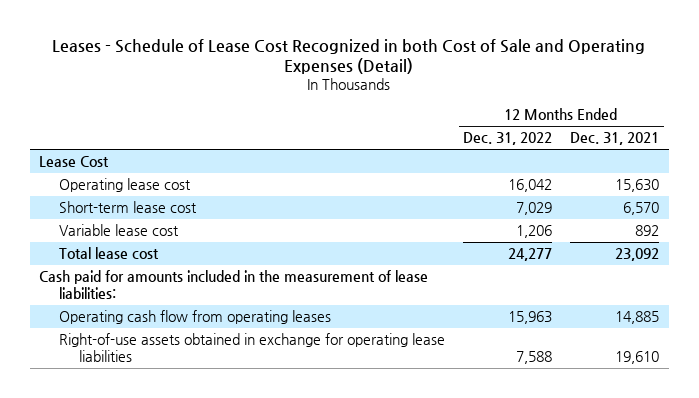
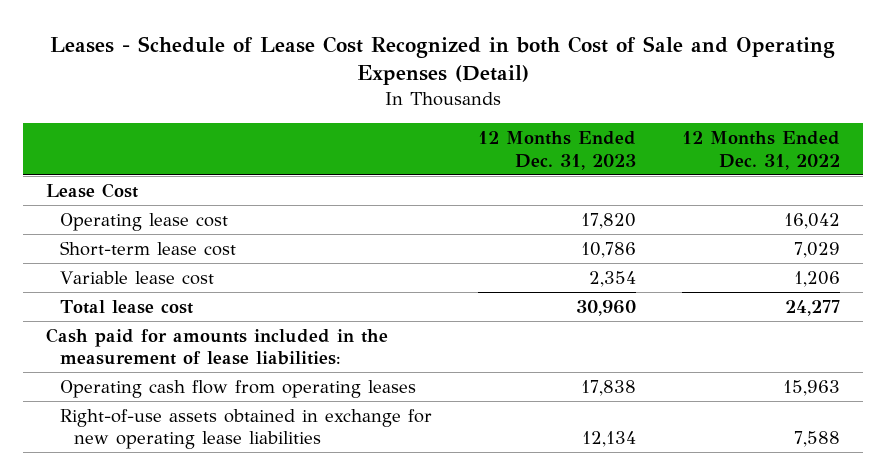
[570,132,660,146] Dec. 31, 2021 -> none
none -> [477,131,636,170] 12 Months Ended Dec. 31, 2023
[59,333,446,362] Right-of-use assets obtained in exchange for operating lease liabilities -> [60,408,433,450] Right-of-use assets obtained in exchange for new operating lease liabilities

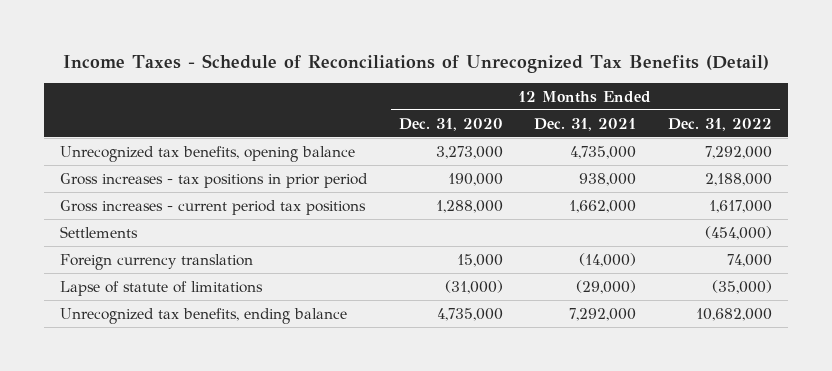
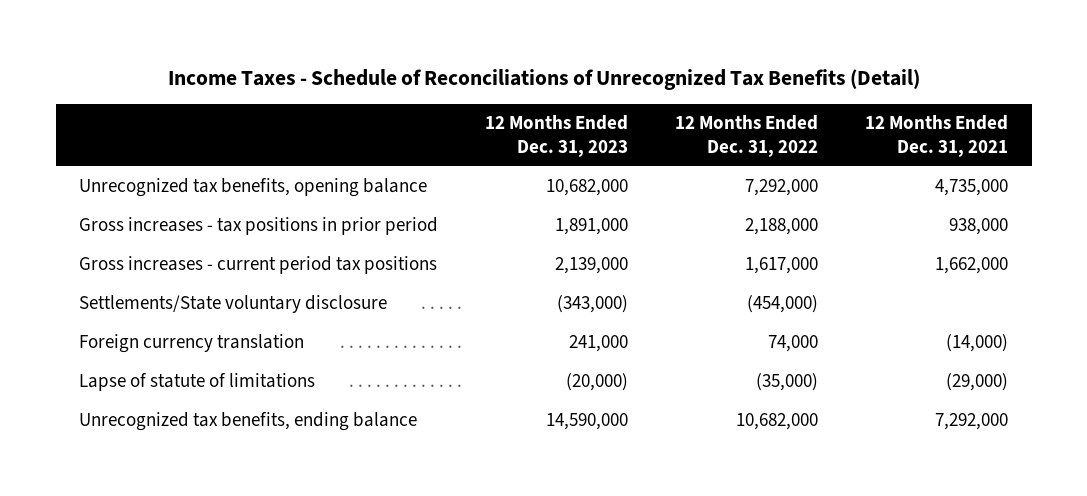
[398,117,503,131] Dec. 31, 2020 -> none
none -> [485,115,629,157] 12 Months Ended Dec. 31, 2023
[59,225,138,238] Settlements -> [79,295,388,314] Settlements/State voluntary disclosure

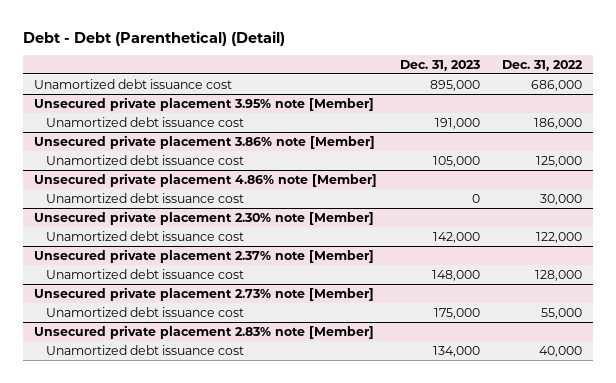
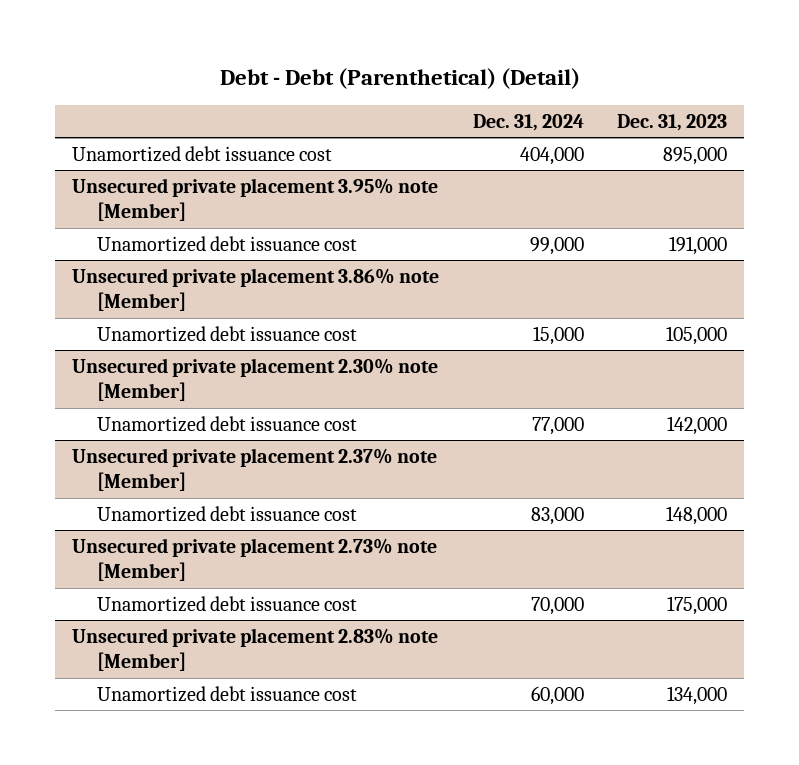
[501,59,583,71] Dec. 31, 2022 -> none
none -> [472,113,584,131] Dec. 31, 2024
[34,172,378,187] Unsecured private placement 4.86% note [Member] -> none
[46,192,245,203] Unamortized debt issuance cost -> none

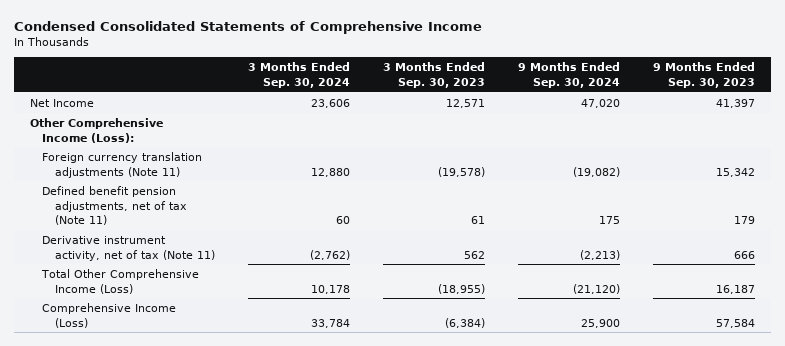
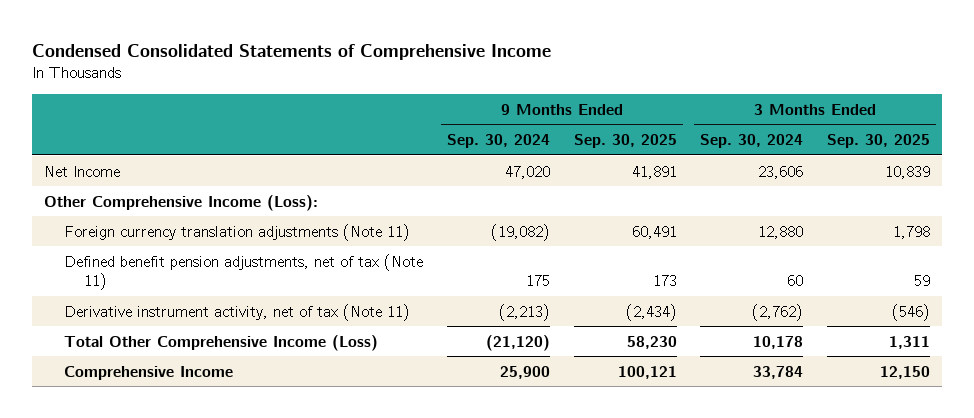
[382,62,485,88] 3 Months Ended Sep. 30, 2023 -> none
[652,62,755,88] 9 Months Ended Sep. 30, 2023 -> none
none -> [573,134,677,149] Sep. 30, 2025
none -> [827,134,931,149] Sep. 30, 2025
[42,303,177,328] Comprehensive Income (Loss) -> [64,365,234,380] Comprehensive Income

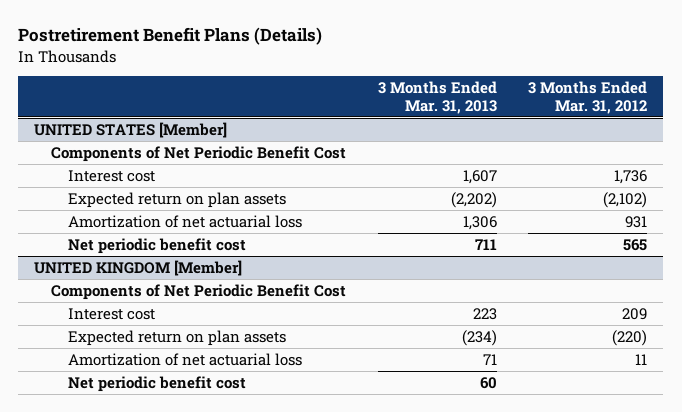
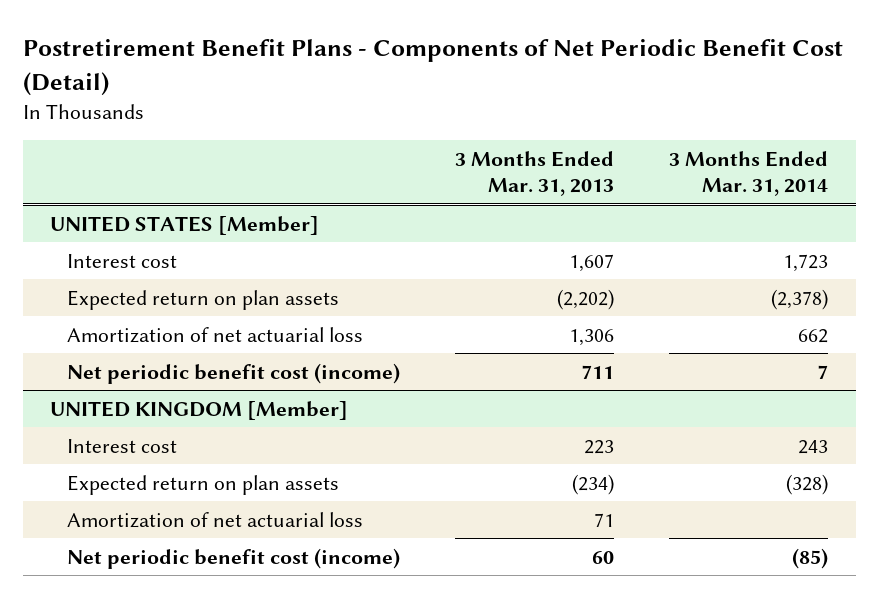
[18,27,323,46] Postretirement Benefit Plans (Details) -> [22,39,843,96] Postretirement Benefit Plans - Components of Net Periodic Benefit Cost (Detail)
[528,81,648,114] 3 Months Ended Mar. 31, 2012 -> none
none -> [669,150,829,197] 3 Months Ended Mar. 31, 2014
[51,145,347,162] Components of Net Periodic Benefit Cost -> none
[68,237,247,254] Net periodic benefit cost -> [66,362,400,384] Net periodic benefit cost (income)
[51,283,347,300] Components of Net Periodic Benefit Cost -> none
[68,375,247,392] Net periodic benefit cost -> [66,547,400,569] Net periodic benefit cost (income)

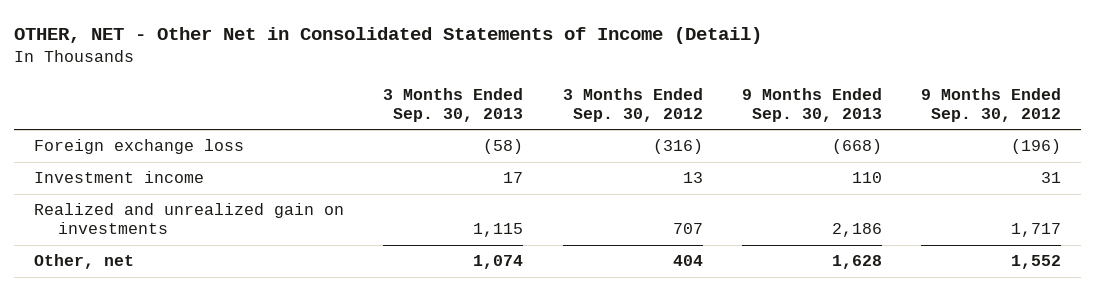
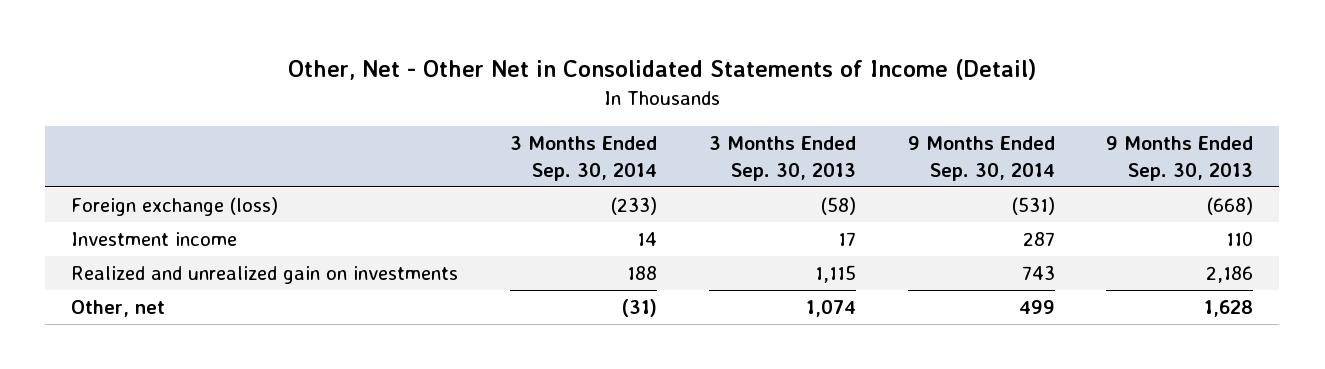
[14,26,763,44] OTHER, NET - Other Net in Consolidated Statements of Income (Detail) -> [288,59,1037,81] Other, Net - Other Net in Consolidated Statements of Income (Detail)
[562,87,703,122] 3 Months Ended Sep. 30, 2012 -> none
[921,87,1062,122] 9 Months Ended Sep. 30, 2012 -> none
none -> [510,136,658,181] 3 Months Ended Sep. 30, 2014
none -> [907,136,1055,181] 9 Months Ended Sep. 30, 2014
[33,139,244,155] Foreign exchange loss -> [71,197,279,217] Foreign exchange (loss)

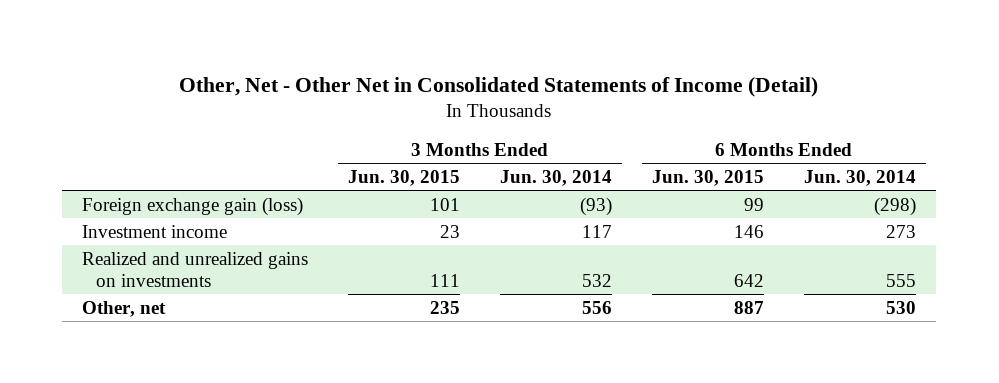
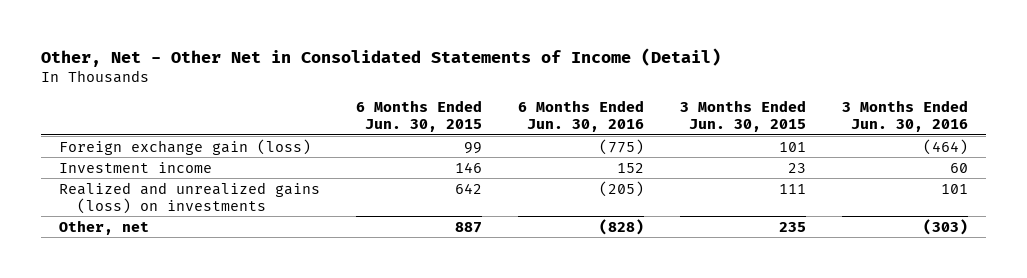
[500,169,613,186] Jun. 30, 2014 -> none
[804,169,917,186] Jun. 30, 2014 -> none
none -> [517,100,644,133] 6 Months Ended Jun. 30, 2016
none -> [842,100,969,133] 3 Months Ended Jun. 30, 2016
[82,251,309,287] Realized and unrealized gains on investments -> [58,181,320,214] Realized and unrealized gains (loss) on investments

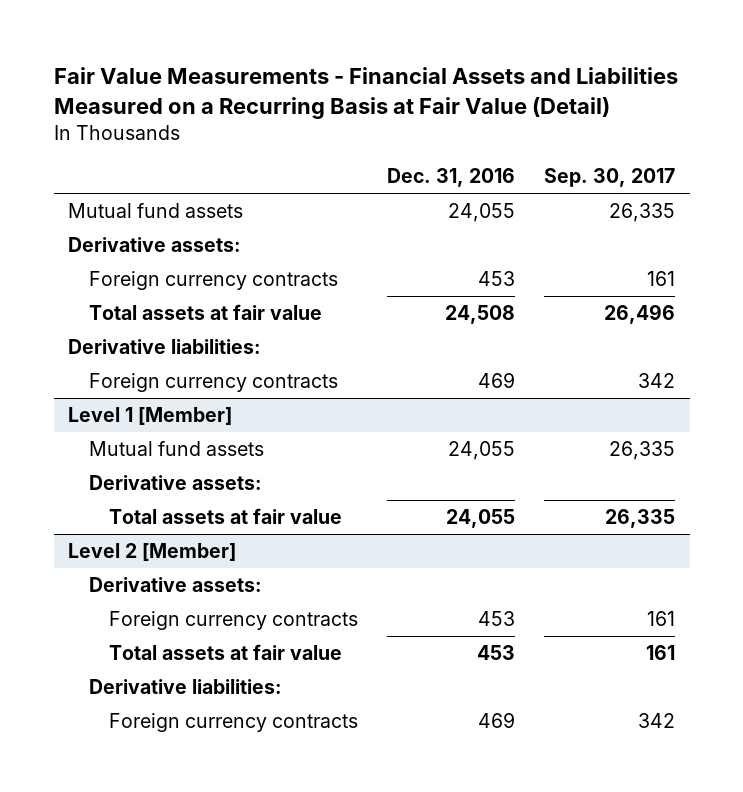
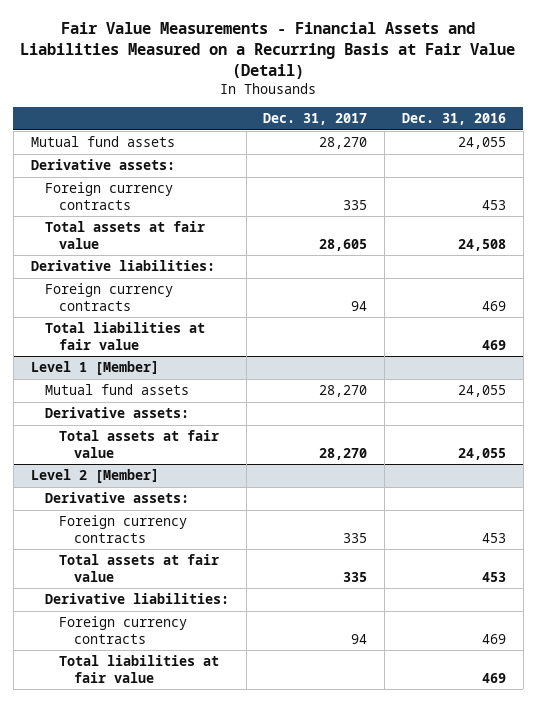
[544,168,676,188] Sep. 30, 2017 -> none
none -> [263,113,368,126] Dec. 31, 2017
none -> [45,322,206,350] Total liabilities at fair value
none -> [59,655,220,683] Total liabilities at fair value

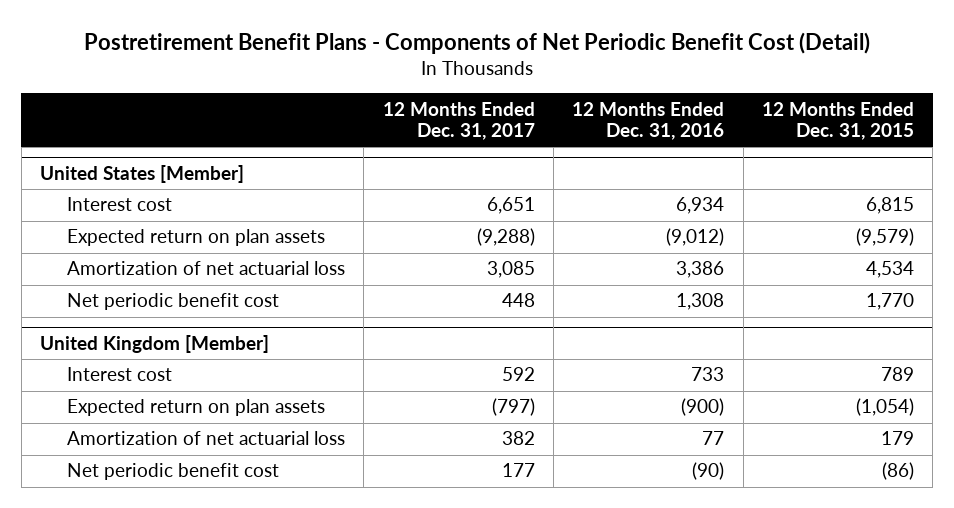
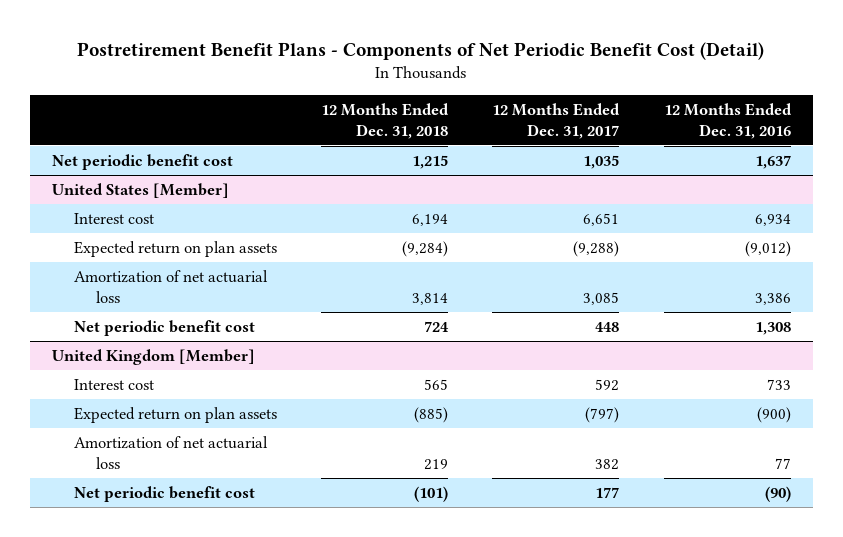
[761,101,914,141] 12 Months Ended Dec. 31, 2015 -> none
none -> [321,103,450,139] 12 Months Ended Dec. 31, 2018
none -> [52,153,234,170] Net periodic benefit cost

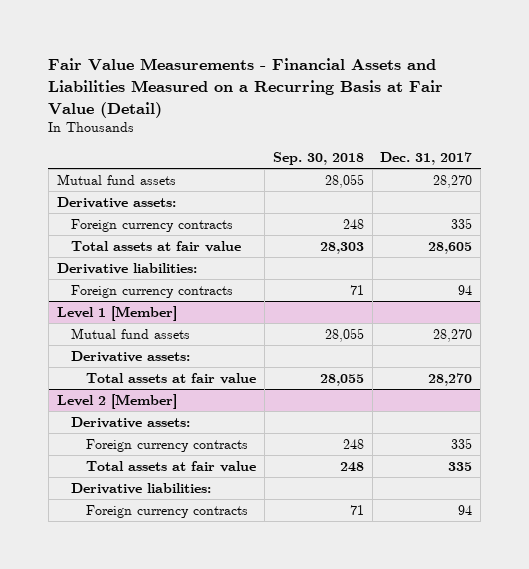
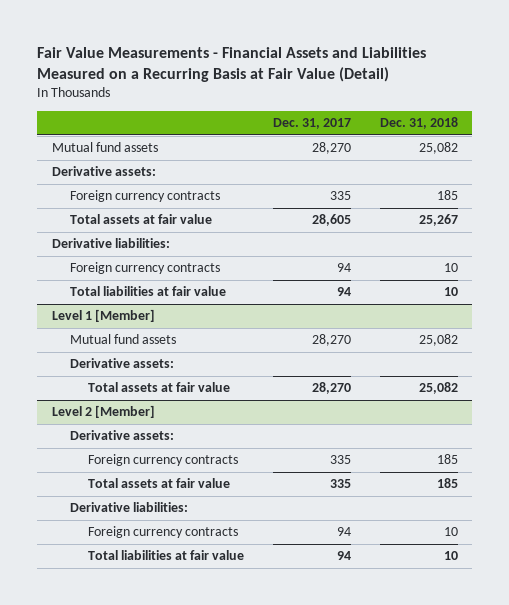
[272,152,364,166] Sep. 30, 2018 -> none
none -> [379,117,458,130] Dec. 31, 2018
none -> [69,286,226,297] Total liabilities at fair value
none -> [88,550,245,561] Total liabilities at fair value

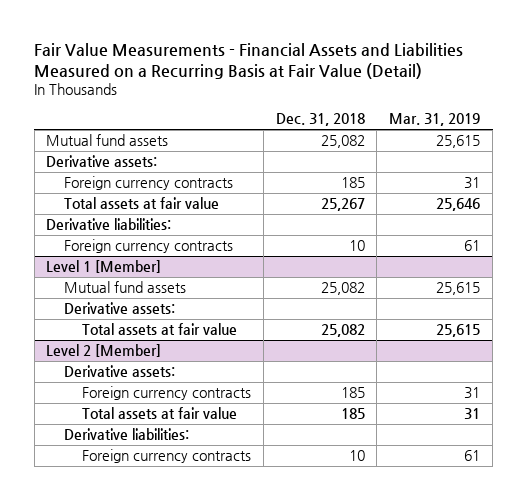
[272,118,351,130] Dec. 31, 2017 -> none
none -> [389,113,481,127] Mar. 31, 2019
[69,286,226,297] Total liabilities at fair value -> none
[88,550,245,561] Total liabilities at fair value -> none

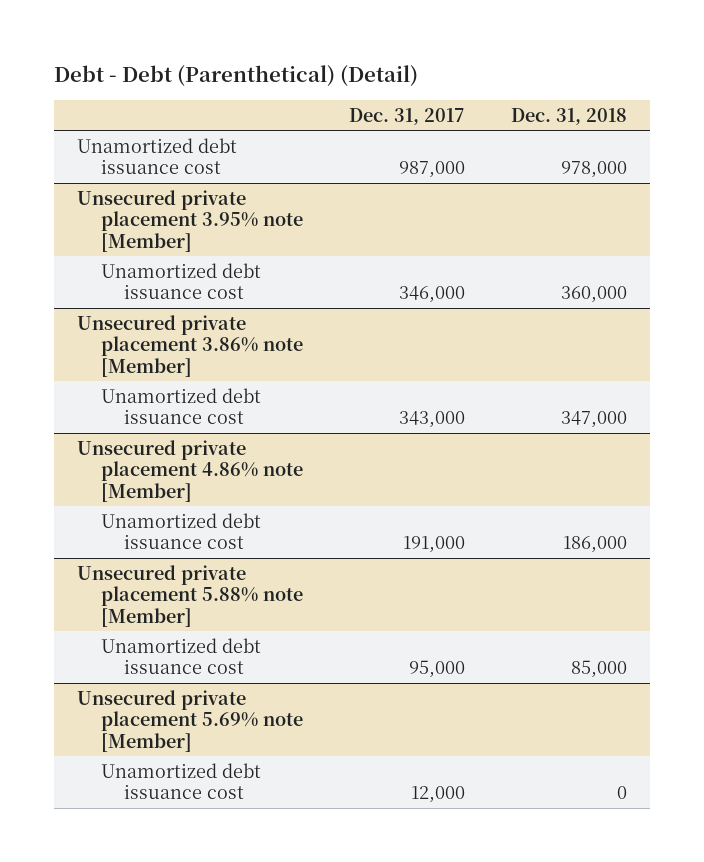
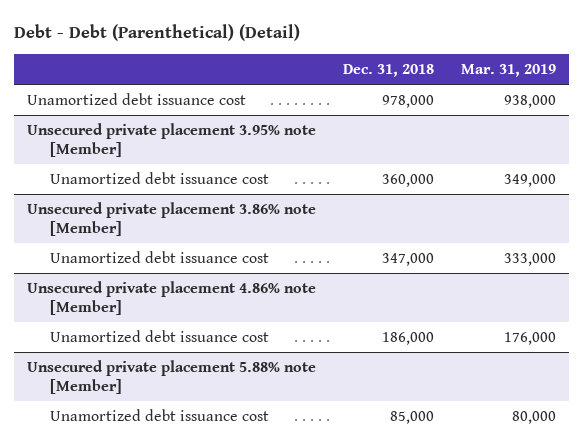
[348,107,465,125] Dec. 31, 2017 -> none
none -> [460,64,556,78] Mar. 31, 2019
[77,689,303,752] Unsecured private placement 5.69% note [Member] -> none
[100,762,261,800] Unamortized debt issuance cost -> none

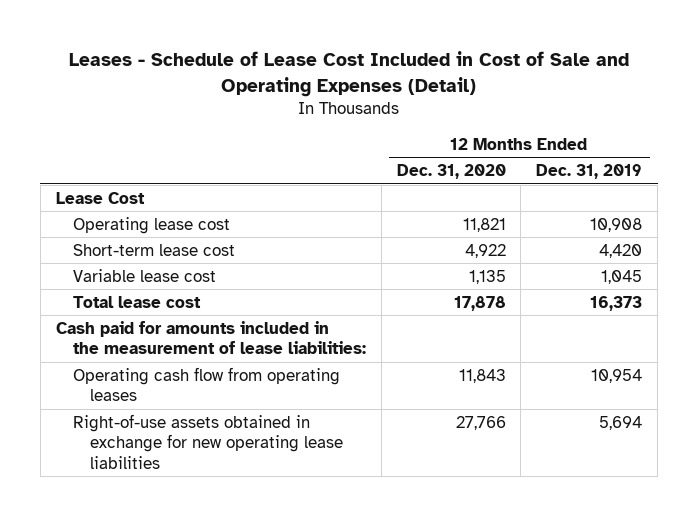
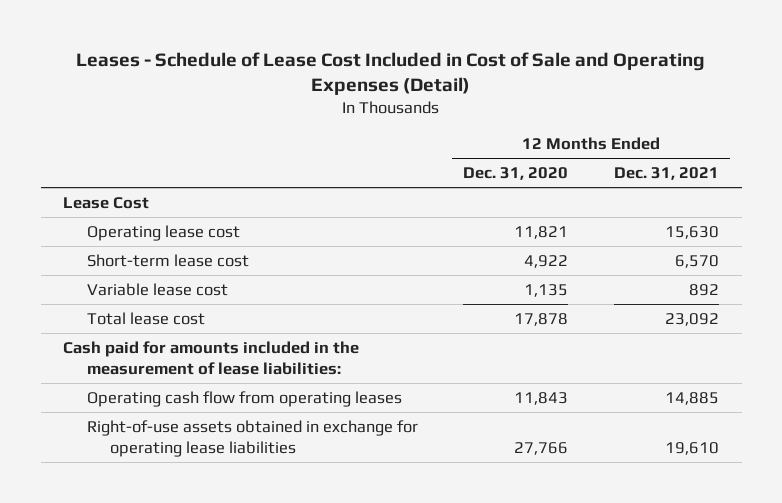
[536,164,643,180] Dec. 31, 2019 -> none
none -> [613,167,719,181] Dec. 31, 2021
[72,413,344,469] Right-of-use assets obtained in exchange for new operating lease liabilities -> [86,419,418,457] Right-of-use assets obtained in exchange for operating lease liabilities

